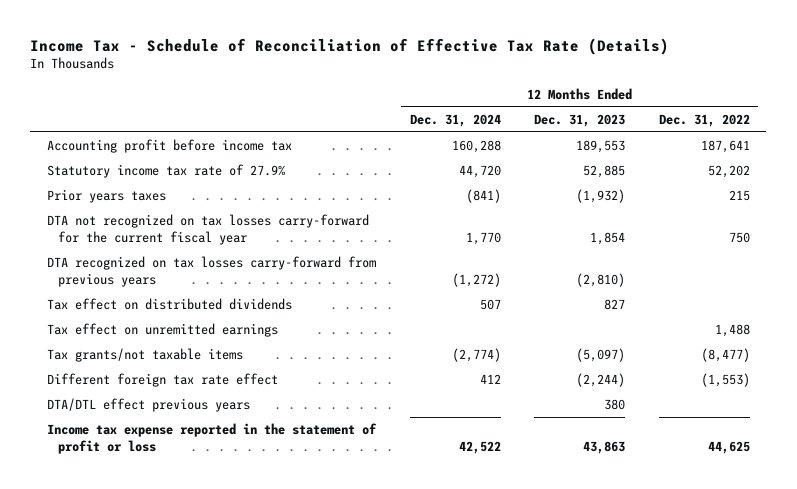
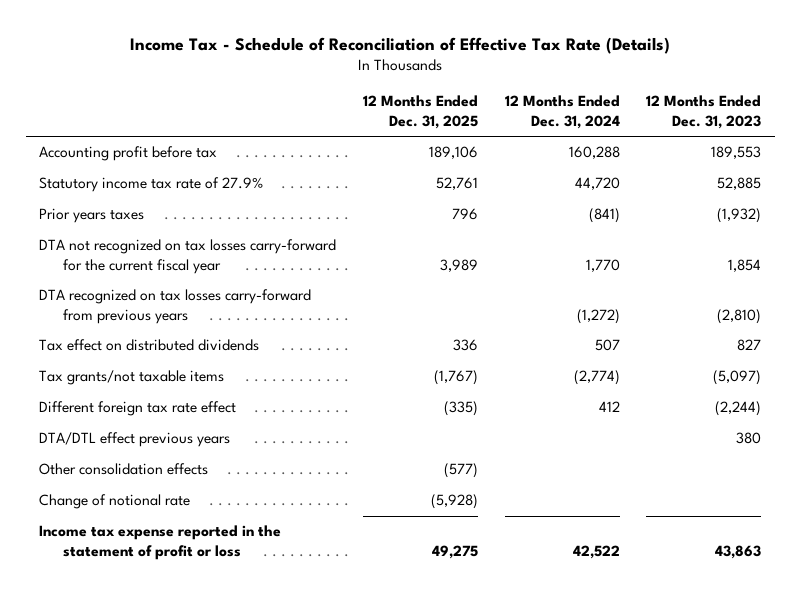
[658,113,750,127] Dec. 31, 2022 -> none
none -> [362,95,478,129] 12 Months Ended Dec. 31, 2025
[46,139,292,154] Accounting profit before income tax -> [38,146,217,162] Accounting profit before tax
[46,323,278,338] Tax effect on unremitted earnings -> none
none -> [38,463,208,476] Other consolidation effects
none -> [38,494,190,510] Change of notional rate

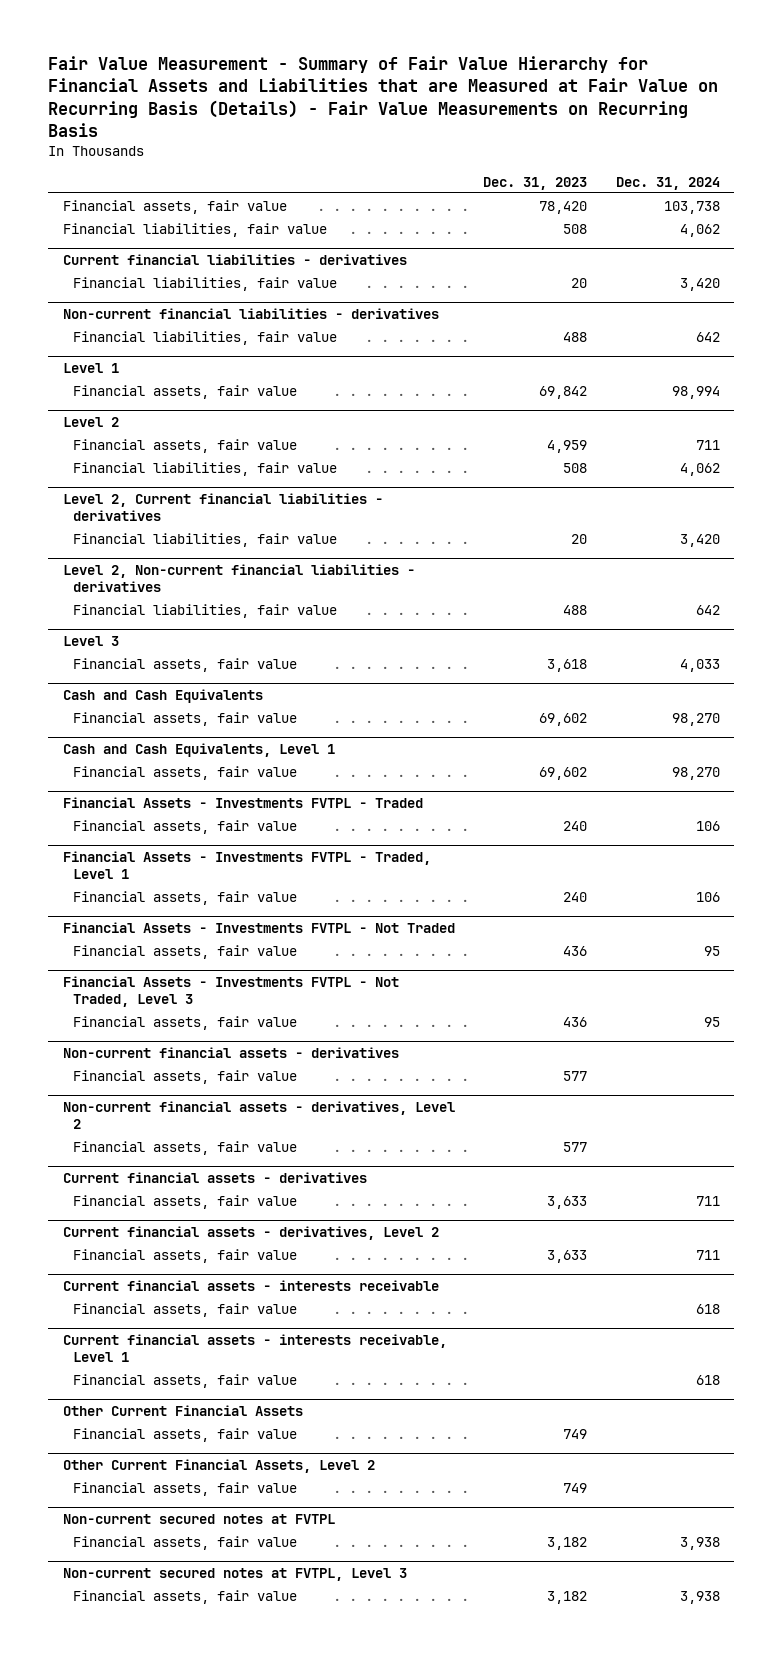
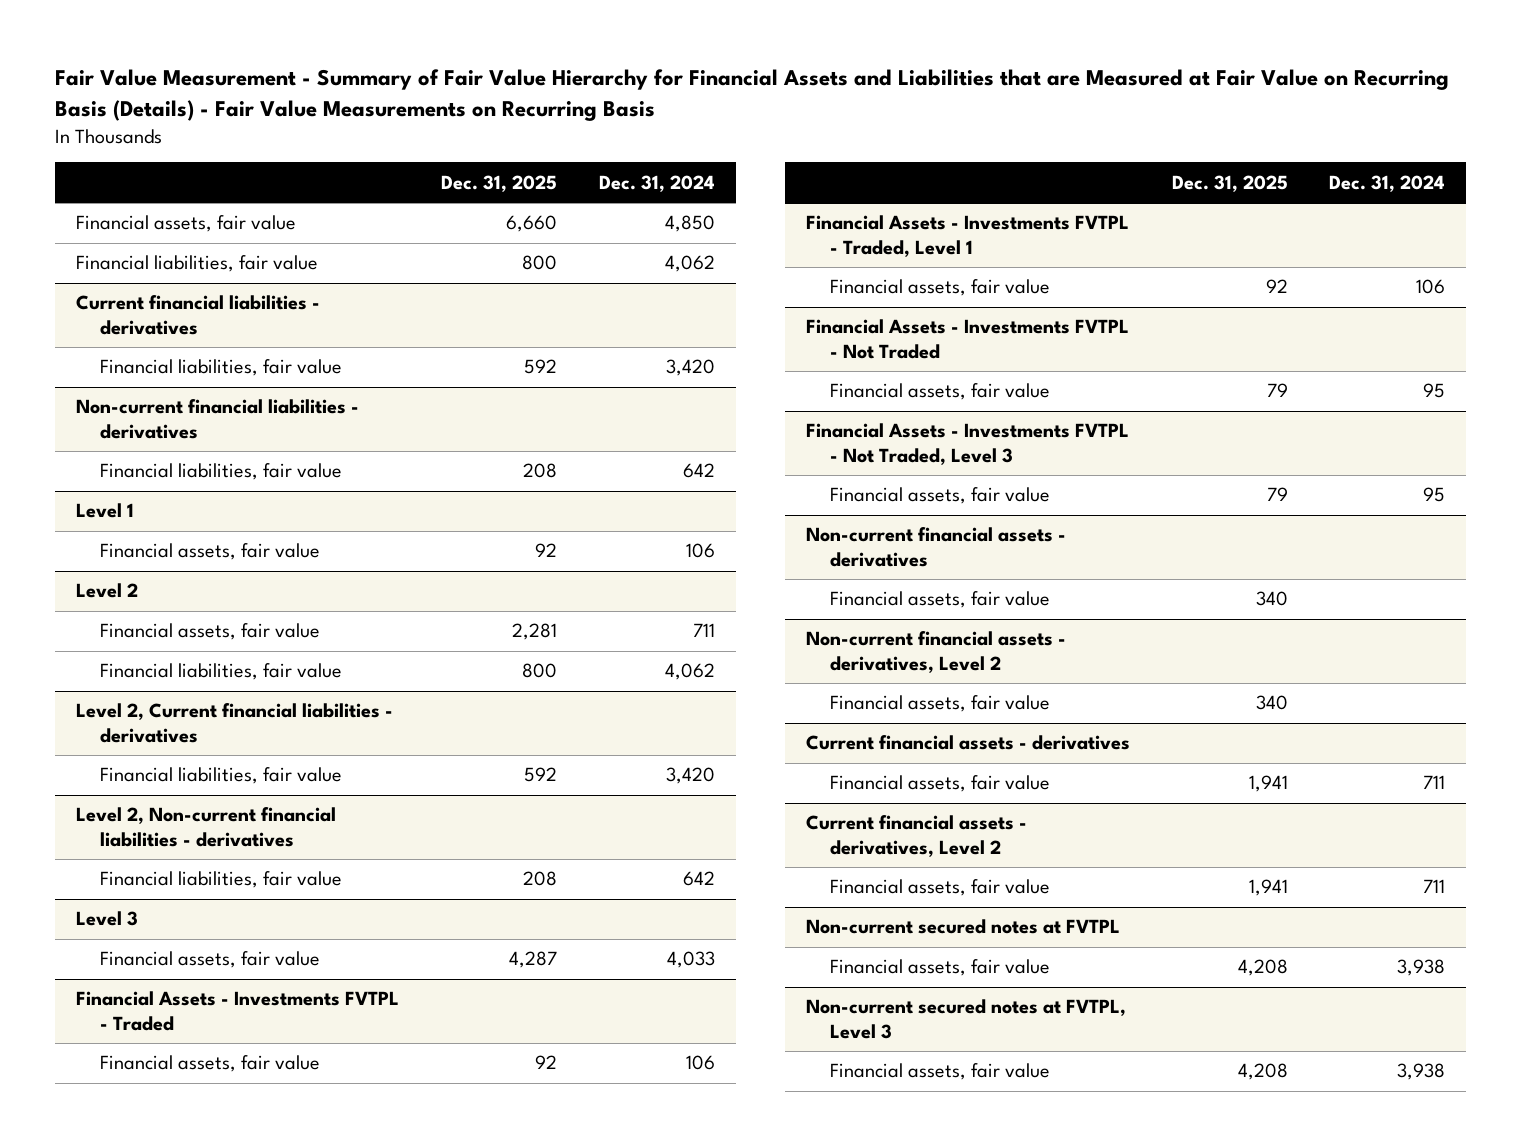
[483,176,588,190] Dec. 31, 2023 -> none
none -> [441,174,558,192] Dec. 31, 2025
[663,200,720,214] 103,738 -> [664,215,715,233] 4,850
[671,385,720,399] 98,994 -> [685,543,715,559] 106
[62,688,263,703] Cash and Cash Equivalents -> none
[72,711,297,726] Financial assets, fair value -> none
[62,742,335,757] Cash and Cash Equivalents, Level 1 -> none
[72,765,297,780] Financial assets, fair value -> none
[62,1279,439,1291] Current financial assets - interests receivable -> none
[72,1302,297,1317] Financial assets, fair value -> none
[62,1333,447,1362] Current financial assets - interests receivable, Level 1 -> none
[72,1373,297,1388] Financial assets, fair value -> none
[62,1404,303,1416] Other Current Financial Assets -> none
[72,1427,297,1442] Financial assets, fair value -> none
[62,1458,375,1473] Other Current Financial Assets, Level 2 -> none
[72,1481,297,1496] Financial assets, fair value -> none

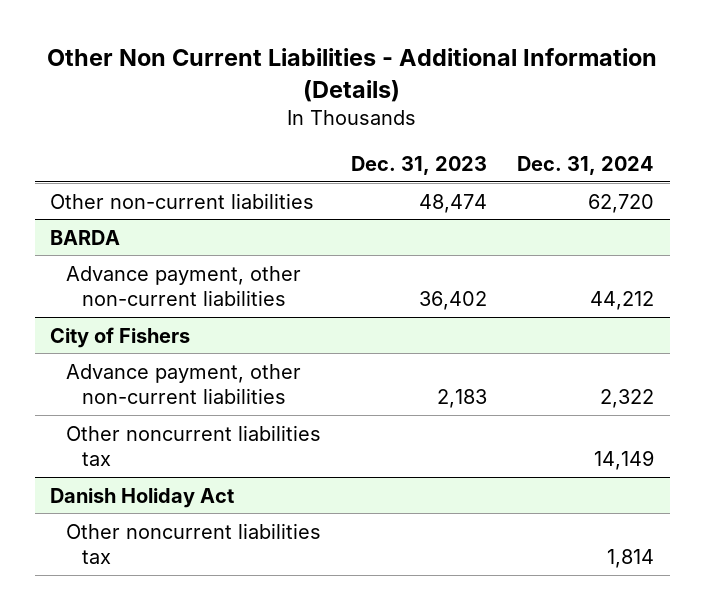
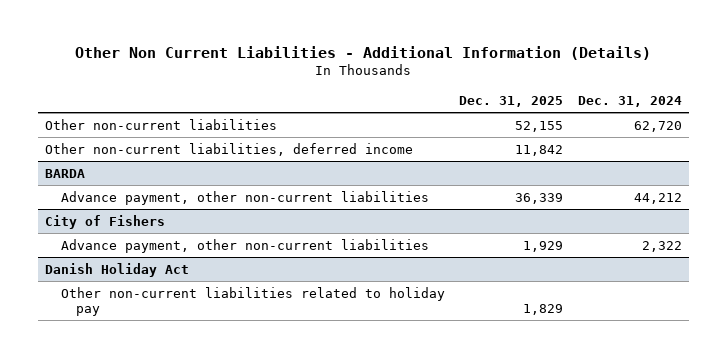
[351,155,488,175] Dec. 31, 2023 -> none
none -> [459,95,564,107] Dec. 31, 2025
none -> [44,142,413,156] Other non-current liabilities, deferred income
[65,424,321,467] Other noncurrent liabilities tax -> none
[65,522,321,565] Other noncurrent liabilities tax -> none
none -> [60,286,445,317] Other non-current liabilities related to holiday pay

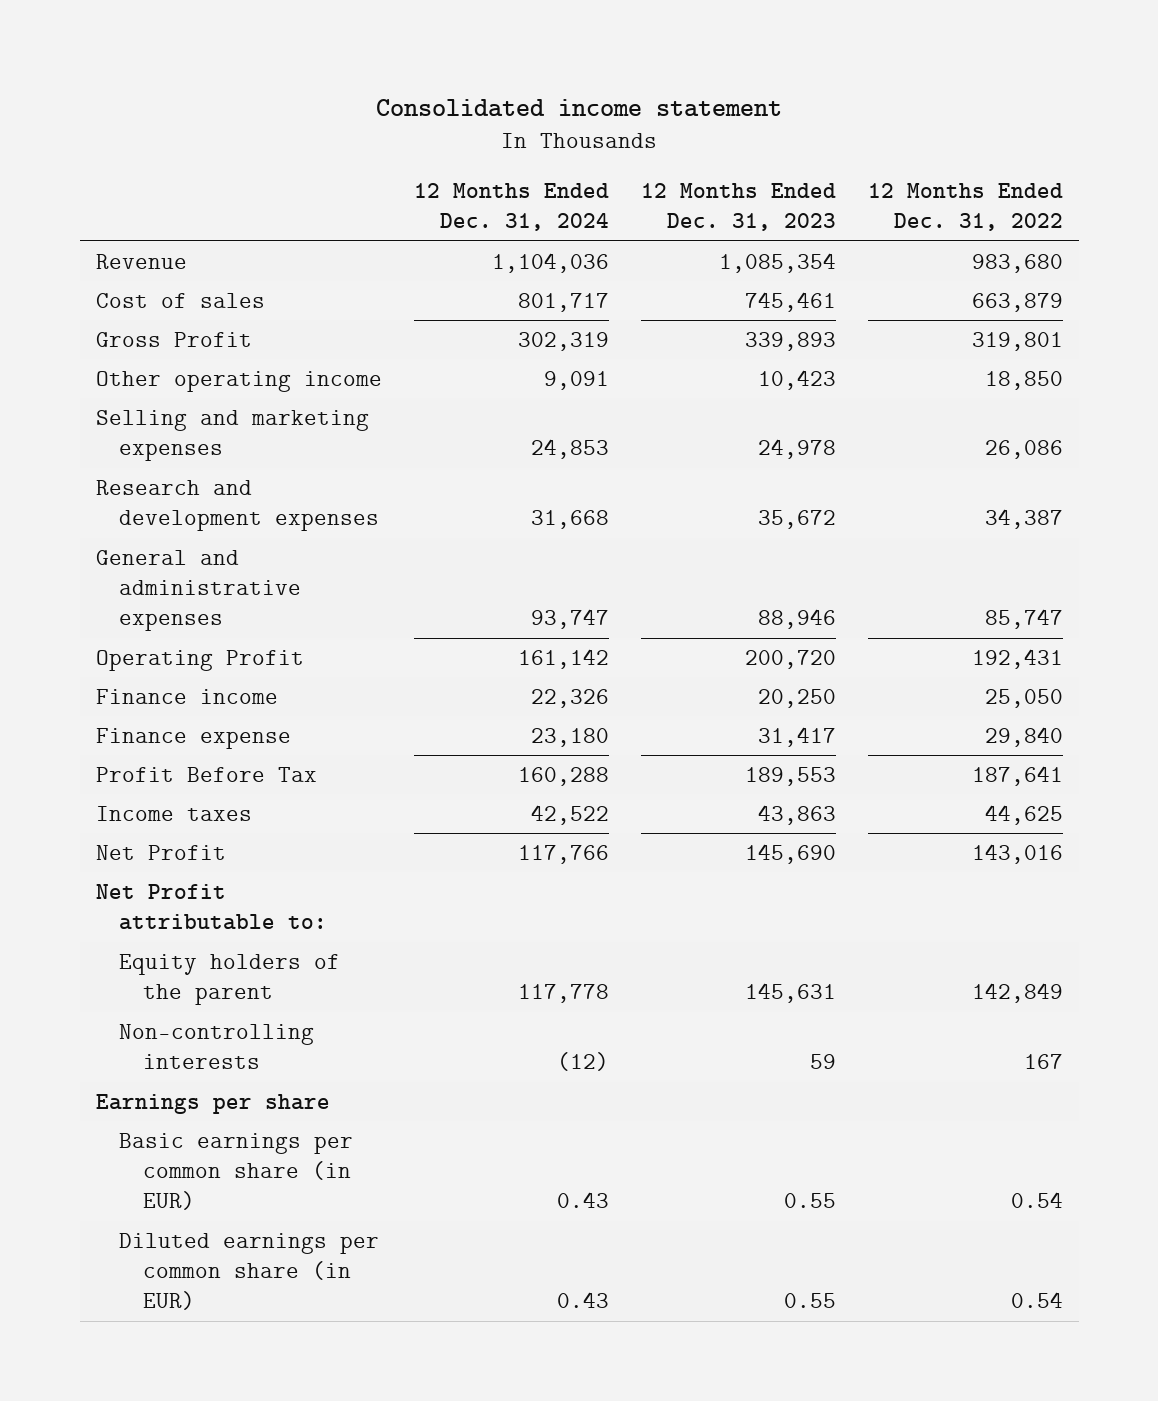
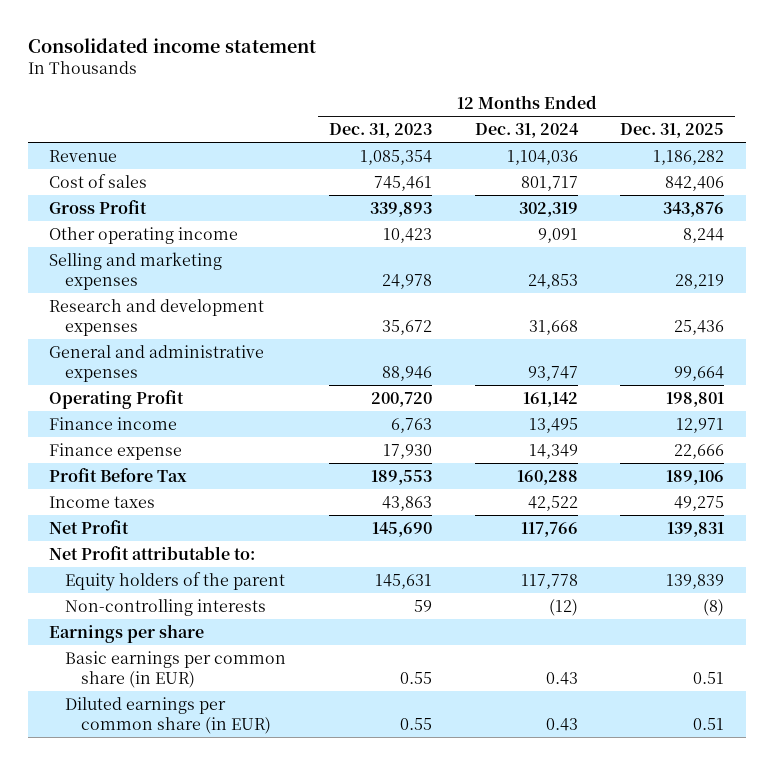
[867,182,1063,232] 12 Months Ended Dec. 31, 2022 -> none
none -> [620,123,725,139] Dec. 31, 2025
[530,688,609,708] 22,326 -> [528,417,578,433] 13,495
[757,688,836,708] 20,250 -> [391,417,433,433] 6,763
[530,727,609,747] 23,180 -> [528,443,578,459] 14,349
[757,726,836,747] 31,417 -> [383,443,433,459] 17,930

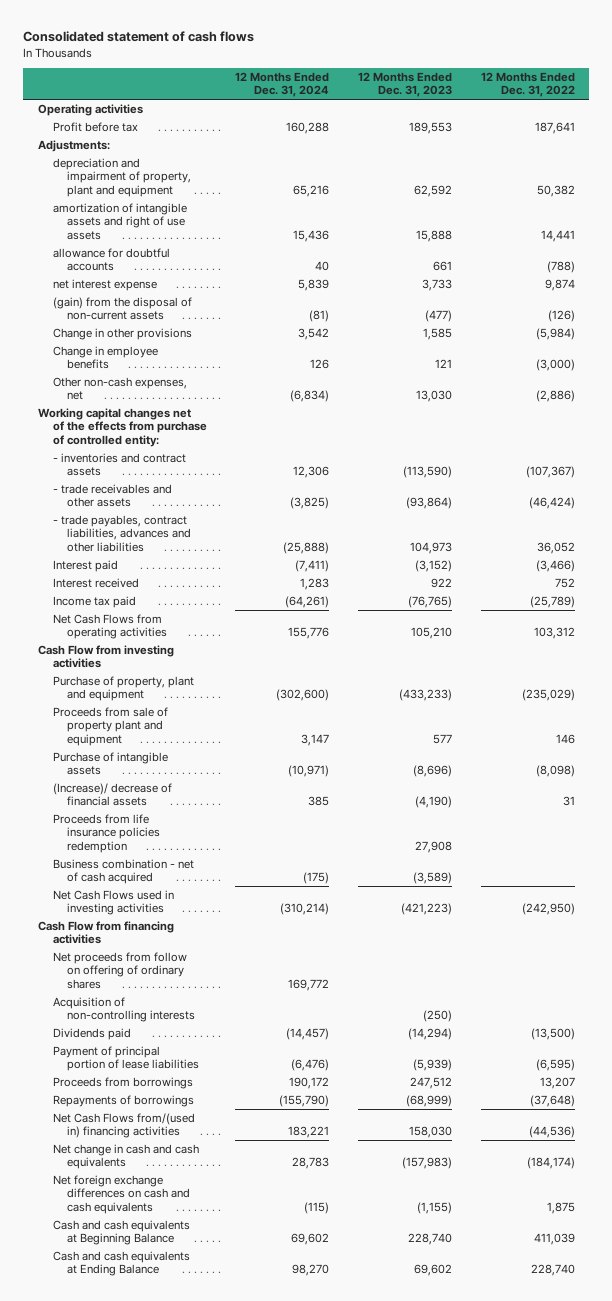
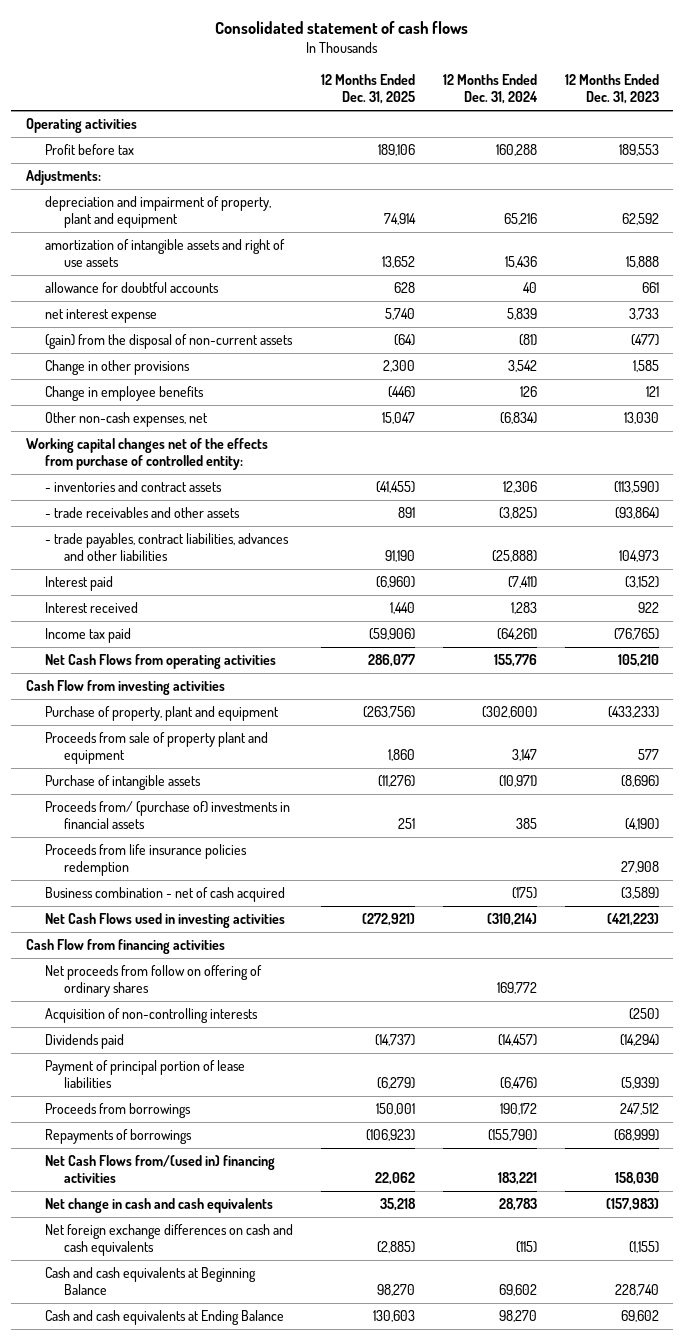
[480,72,575,98] 12 Months Ended Dec. 31, 2022 -> none
none -> [320,74,415,105] 12 Months Ended Dec. 31, 2025
[52,783,172,807] (Increase)/ decrease of financial assets -> [44,801,290,830] Proceeds from/ (purchase of) investments in financial assets

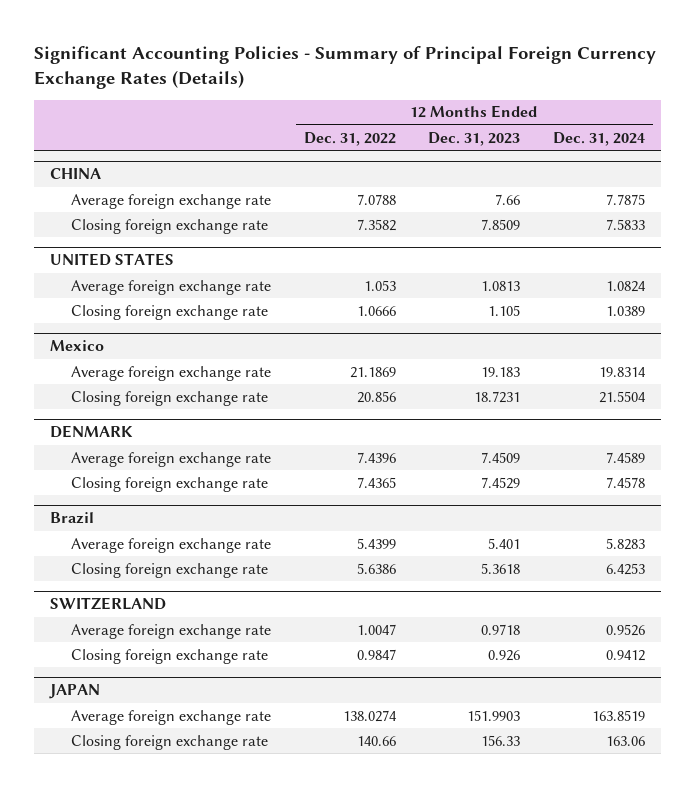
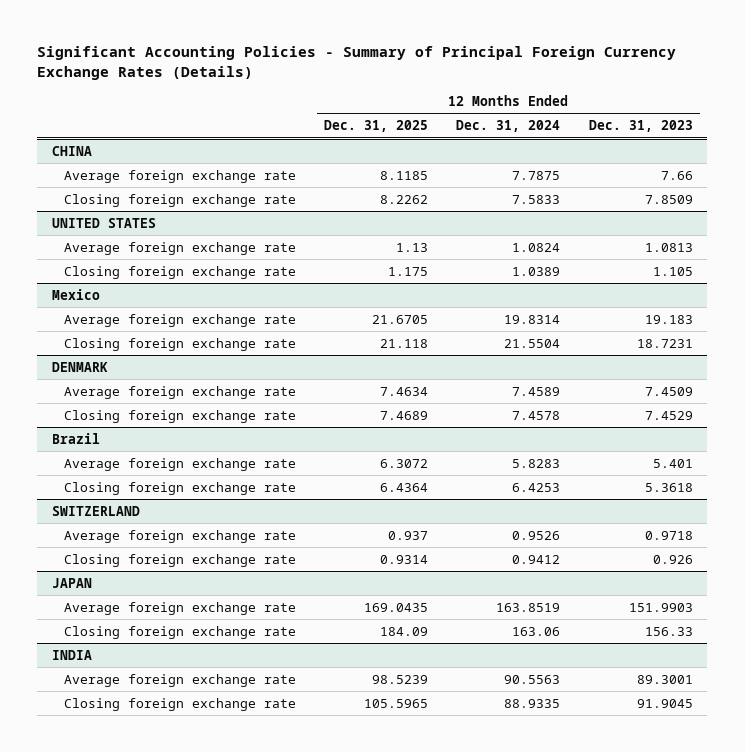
[303,131,396,146] Dec. 31, 2022 -> none
none -> [323,120,428,133] Dec. 31, 2025
none -> [51,649,92,660] INDIA
none -> [63,673,296,687] Average foreign exchange rate
none -> [63,697,296,711] Closing foreign exchange rate

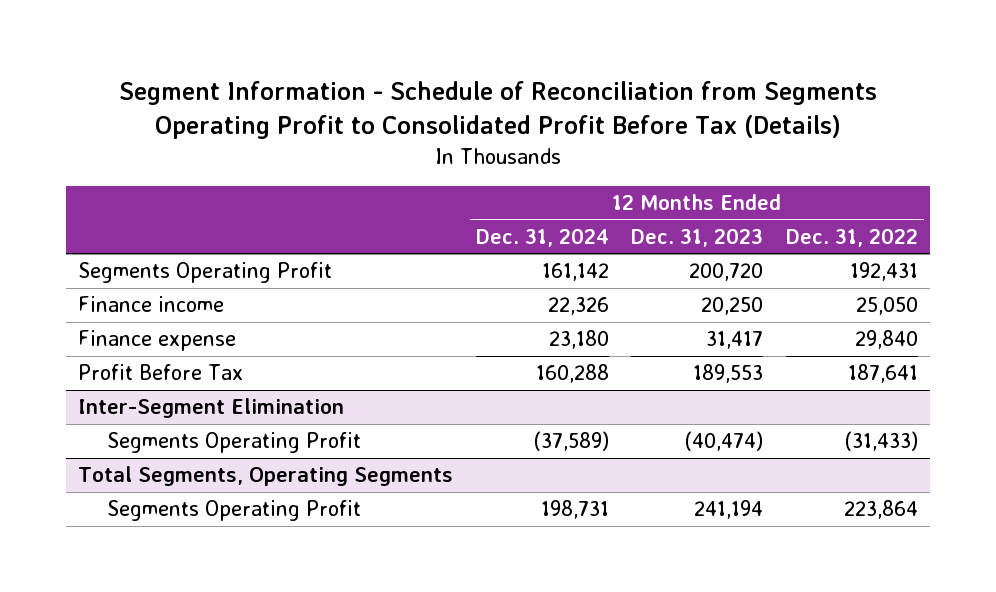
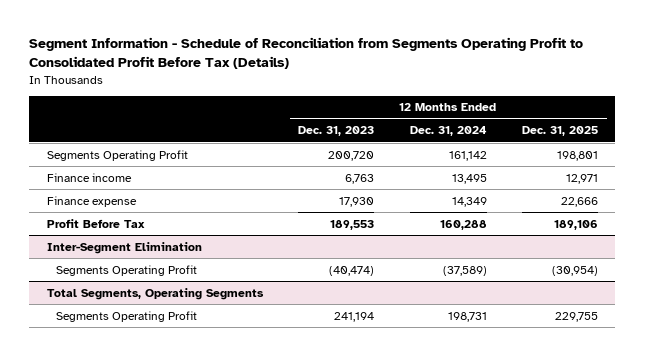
[786,227,919,247] Dec. 31, 2022 -> none
none -> [521,126,598,137] Dec. 31, 2025
[547,297,609,316] 22,326 -> [451,173,487,184] 13,495
[701,297,764,316] 20,250 -> [345,173,375,184] 6,763
[548,330,609,350] 23,180 -> [451,196,487,207] 14,349
[706,331,764,350] 31,417 -> [339,196,375,207] 17,930

